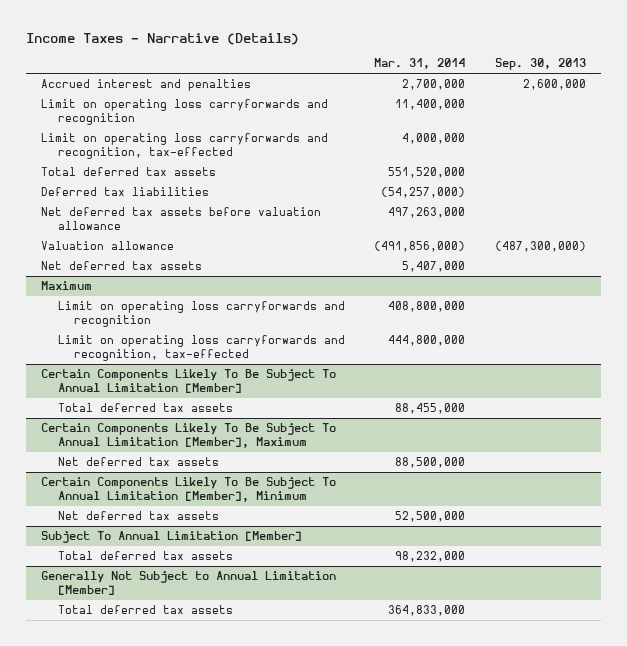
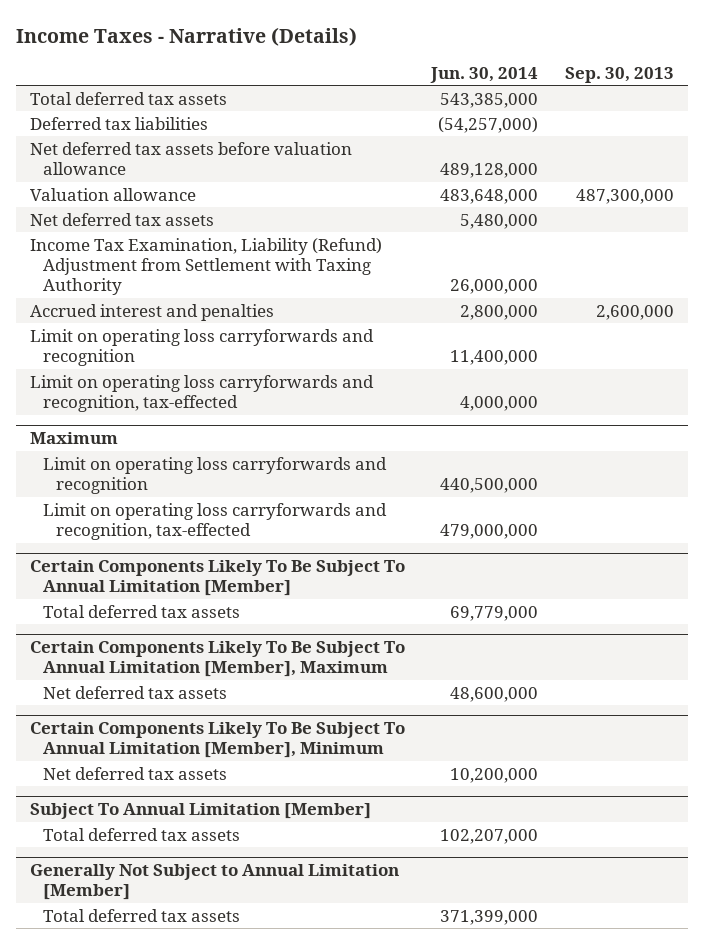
[374,58,466,70] Mar. 31, 2014 -> none
none -> [430,66,539,83] Jun. 30, 2014
[495,240,587,252] (487,300,000) -> [576,188,675,204] 487,300,000
none -> [29,237,382,296] Income Tax Examination, Liability (Refund) Adjustment from Settlement with Taxing Authority
[40,78,251,91] Accrued interest and penalties -> [29,303,274,321] Accrued interest and penalties
[40,98,328,125] Limit on operating loss carryforwards and recognition -> [29,328,374,367] Limit on operating loss carryforwards and recognition
[40,132,328,159] Limit on operating loss carryforwards and recognition, tax-effected -> [29,374,374,413] Limit on operating loss carryforwards and recognition, tax-effected

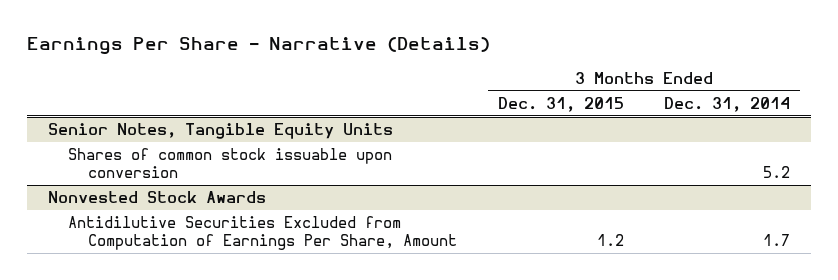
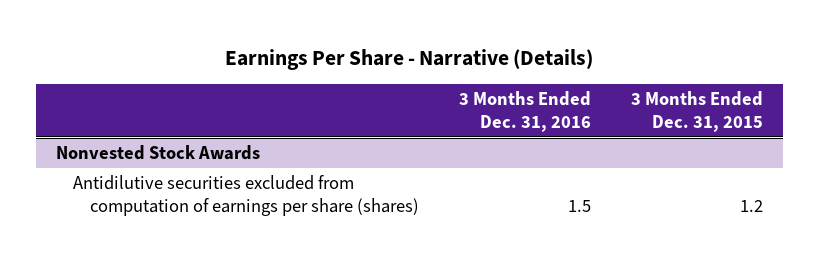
[664,96,791,112] Dec. 31, 2014 -> none
none -> [458,90,591,132] 3 Months Ended Dec. 31, 2016
[47,123,393,140] Senior Notes, Tangible Equity Units -> none
[67,148,392,178] Shares of common stock issuable upon conversion -> none
[67,216,458,250] Antidilutive Securities Excluded from Computation of Earnings Per Share, Amount -> [73,174,420,217] Antidilutive securities excluded from computation of earnings per share (shares)

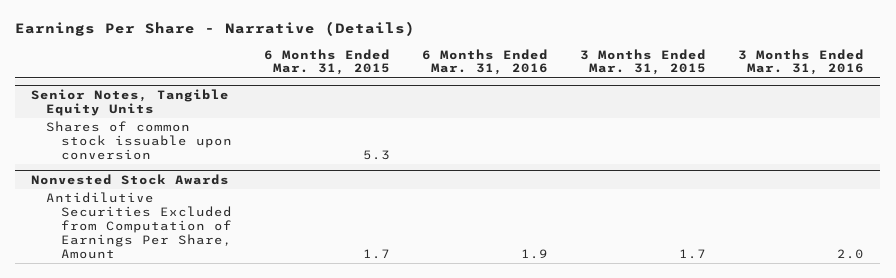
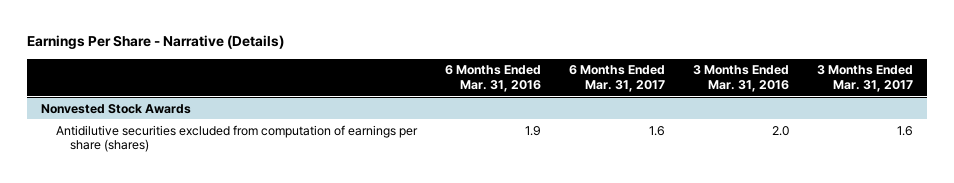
[264,48,391,76] 6 Months Ended Mar. 31, 2015 -> none
[580,48,707,76] 3 Months Ended Mar. 31, 2015 -> none
none -> [568,65,665,92] 6 Months Ended Mar. 31, 2017
none -> [817,65,914,92] 3 Months Ended Mar. 31, 2017
[31,89,230,117] Senior Notes, Tangible Equity Units -> none
[46,121,233,160] Shares of common stock issuable upon conversion -> none
[46,192,233,259] Antidilutive Securities Excluded from Computation of Earnings Per Share, Amount -> [55,124,418,153] Antidilutive securities excluded from computation of earnings per share (shares)

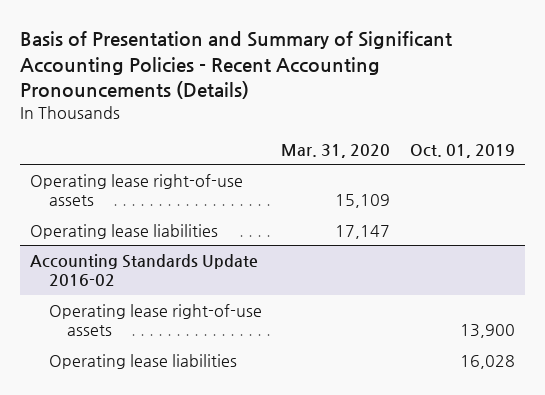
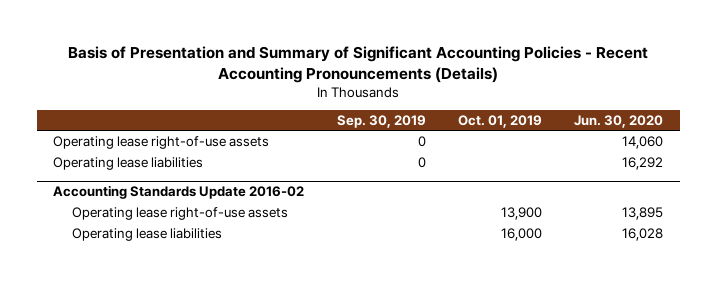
[281,143,391,158] Mar. 31, 2020 -> none
none -> [336,114,426,128] Sep. 30, 2019
none -> [574,114,664,128] Jun. 30, 2020
[459,354,515,369] 16,028 -> [501,227,543,241] 16,000

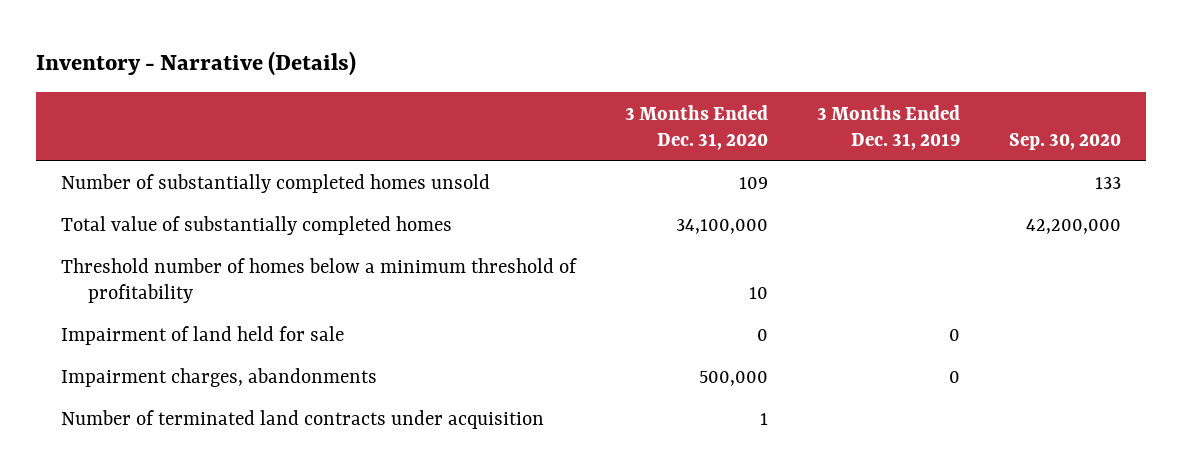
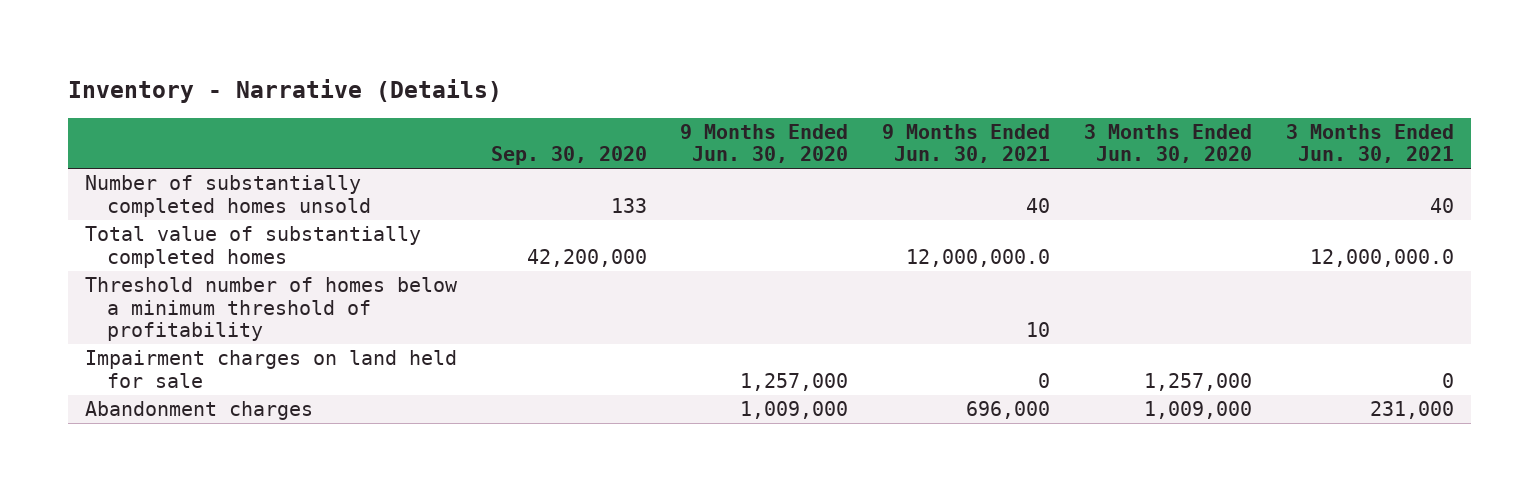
[624,104,768,150] 3 Months Ended Dec. 31, 2020 -> none
[816,104,960,150] 3 Months Ended Dec. 31, 2019 -> none
none -> [680,123,849,164] 9 Months Ended Jun. 30, 2020
none -> [882,123,1051,164] 9 Months Ended Jun. 30, 2021
none -> [1083,123,1252,164] 3 Months Ended Jun. 30, 2020
none -> [1285,123,1454,164] 3 Months Ended Jun. 30, 2021
[60,410,544,430] Number of terminated land contracts under acquisition -> none
[60,326,344,346] Impairment of land held for sale -> [84,350,457,388] Impairment charges on land held for sale
[60,368,377,388] Impairment charges, abandonments -> [84,401,313,421] Abandonment charges

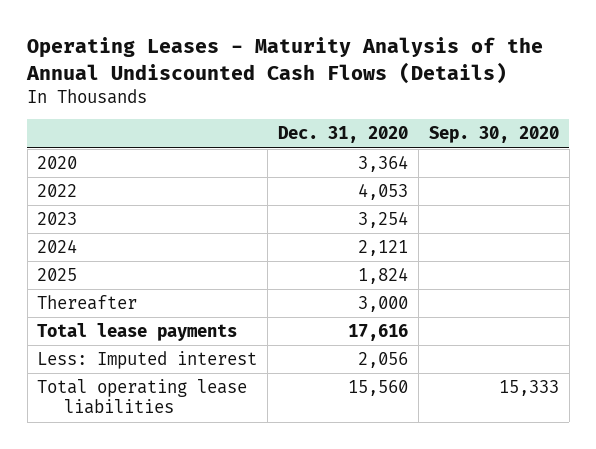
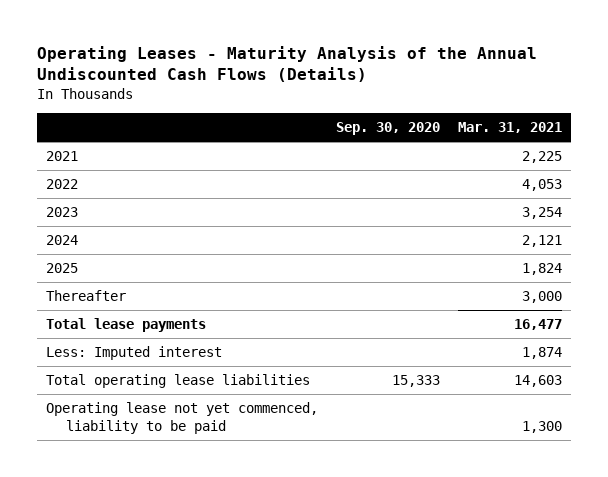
[278,126,409,144] Dec. 31, 2020 -> none
none -> [458,122,563,134] Mar. 31, 2021
[37,155,78,169] 2020 -> [46,151,79,162] 2021
none -> [46,402,319,434] Operating lease not yet commenced, liability to be paid

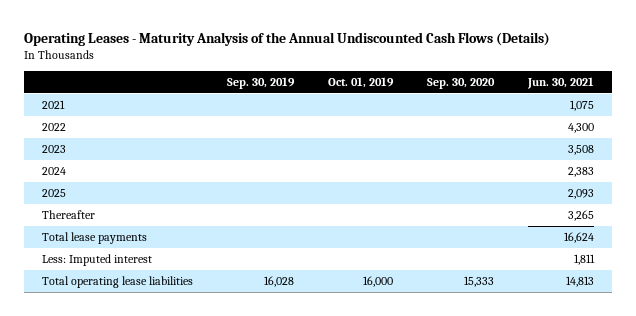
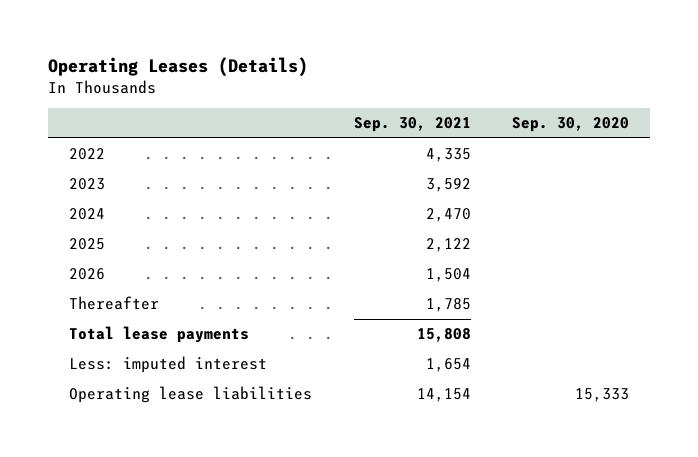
[24,31,551,46] Operating Leases - Maturity Analysis of the Annual Undiscounted Cash Flows (Details) -> [47,56,308,77] Operating Leases (Details)
[226,76,295,89] Sep. 30, 2019 -> none
[327,76,394,88] Oct. 01, 2019 -> none
[527,76,595,89] Jun. 30, 2021 -> none
none -> [353,117,471,133] Sep. 30, 2021
[41,99,65,109] 2021 -> none
none -> [68,268,105,281] 2026
[41,253,152,266] Less: Imputed interest -> [68,356,267,374] Less: imputed interest
[41,275,193,288] Total operating lease liabilities -> [68,386,312,404] Operating lease liabilities

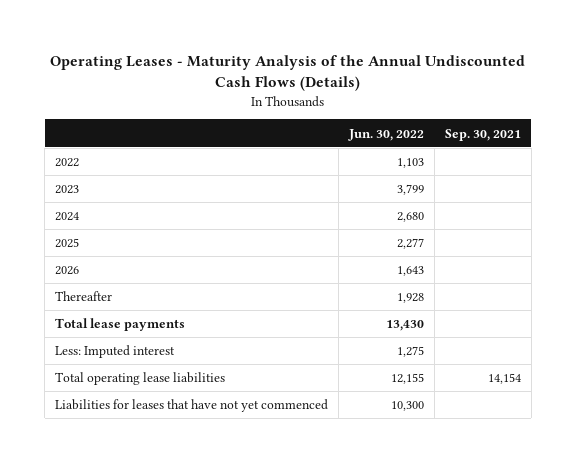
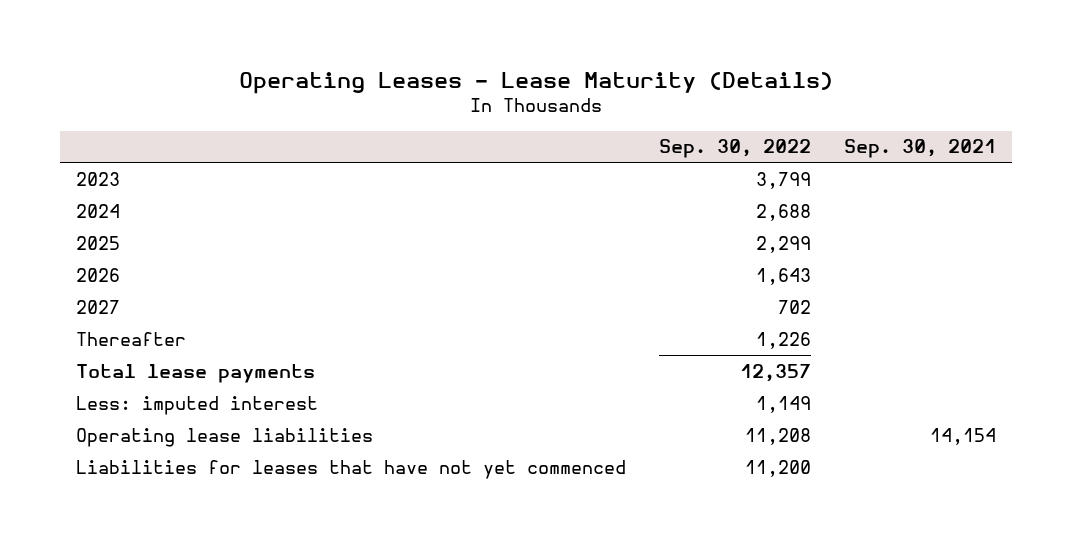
[50,55,526,92] Operating Leases - Maturity Analysis of the Annual Undiscounted Cash Flows (Details) -> [238,71,833,94] Operating Leases - Lease Maturity (Details)
[348,128,425,141] Jun. 30, 2022 -> none
none -> [658,139,811,159] Sep. 30, 2022
[55,158,80,168] 2022 -> none
none -> [76,299,121,314] 2027
[55,345,176,359] Less: Imputed interest -> [76,395,319,415] Less: imputed interest
[55,372,226,386] Total operating lease liabilities -> [76,427,374,447] Operating lease liabilities

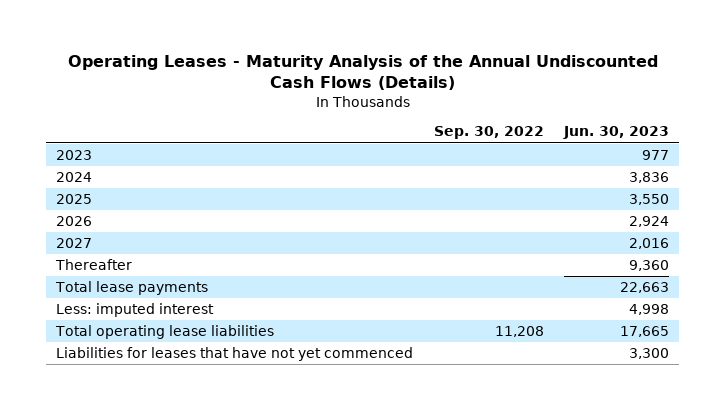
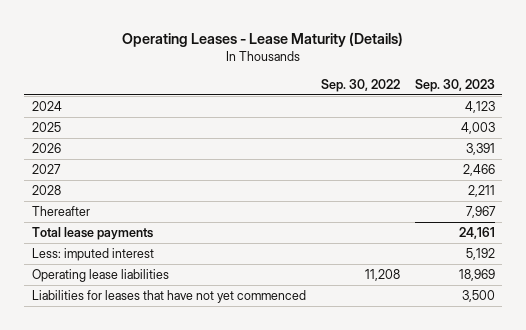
[67,55,658,91] Operating Leases - Maturity Analysis of the Annual Undiscounted Cash Flows (Details) -> [122,31,404,47] Operating Leases - Lease Maturity (Details)
[563,126,670,140] Jun. 30, 2023 -> none
none -> [414,78,495,92] Sep. 30, 2023
[56,150,93,161] 2023 -> none
none -> [31,184,61,195] 2028
[55,325,275,340] Total operating lease liabilities -> [31,268,169,282] Operating lease liabilities

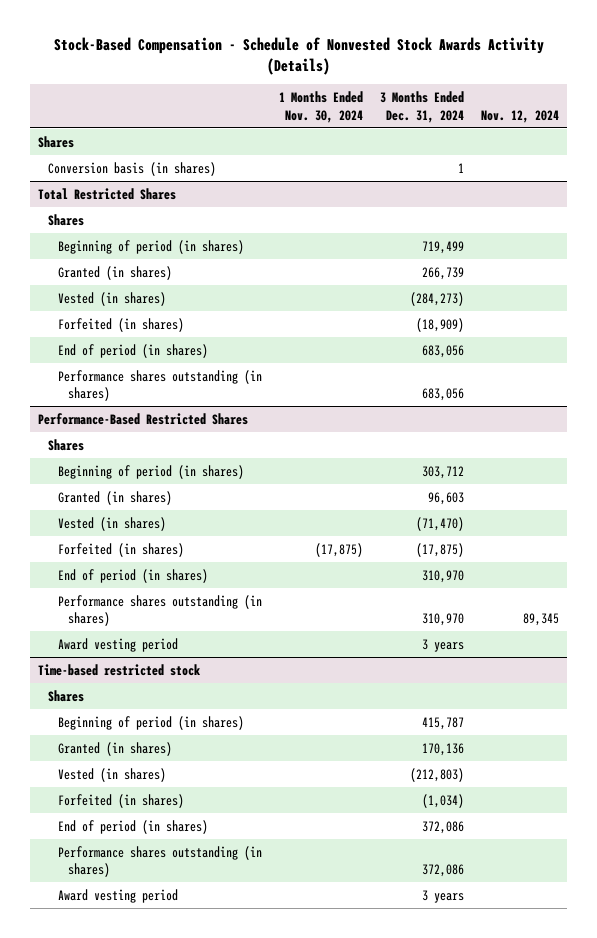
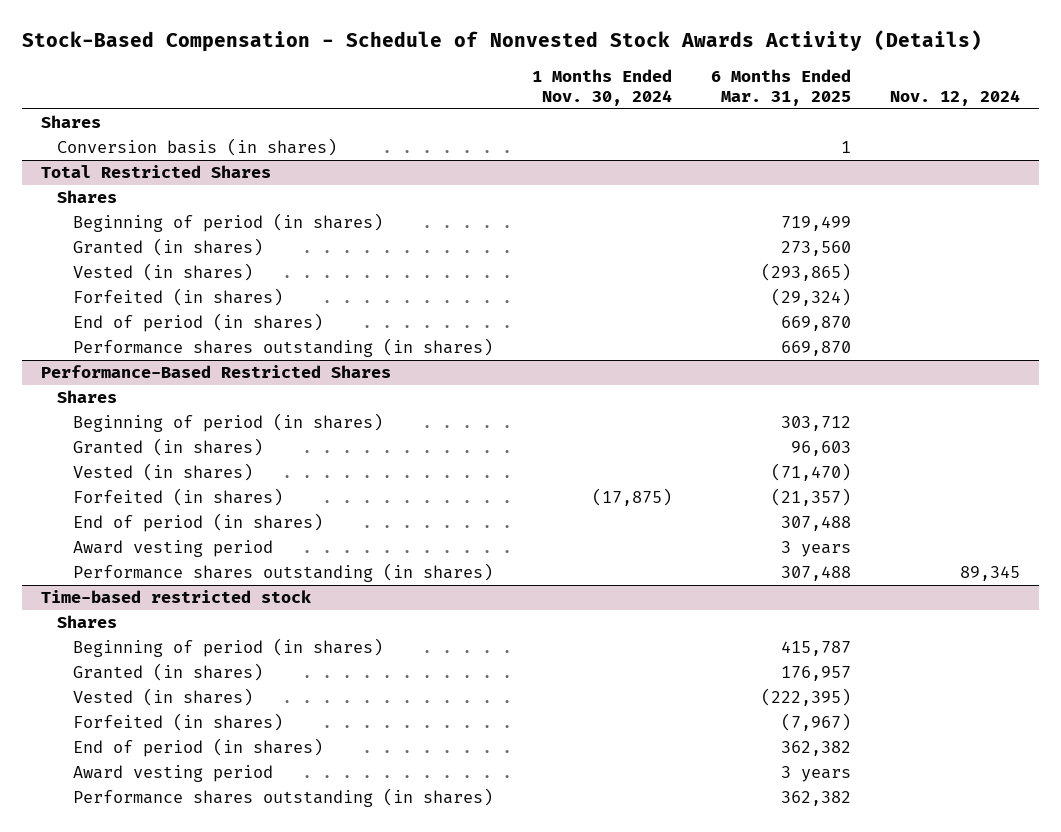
[380,91,465,123] 3 Months Ended Dec. 31, 2024 -> none
none -> [710,69,851,106] 6 Months Ended Mar. 31, 2025
[58,594,263,627] Performance shares outstanding (in shares) -> [72,563,493,583] Performance shares outstanding (in shares)
[58,845,263,878] Performance shares outstanding (in shares) -> [72,788,493,808] Performance shares outstanding (in shares)

